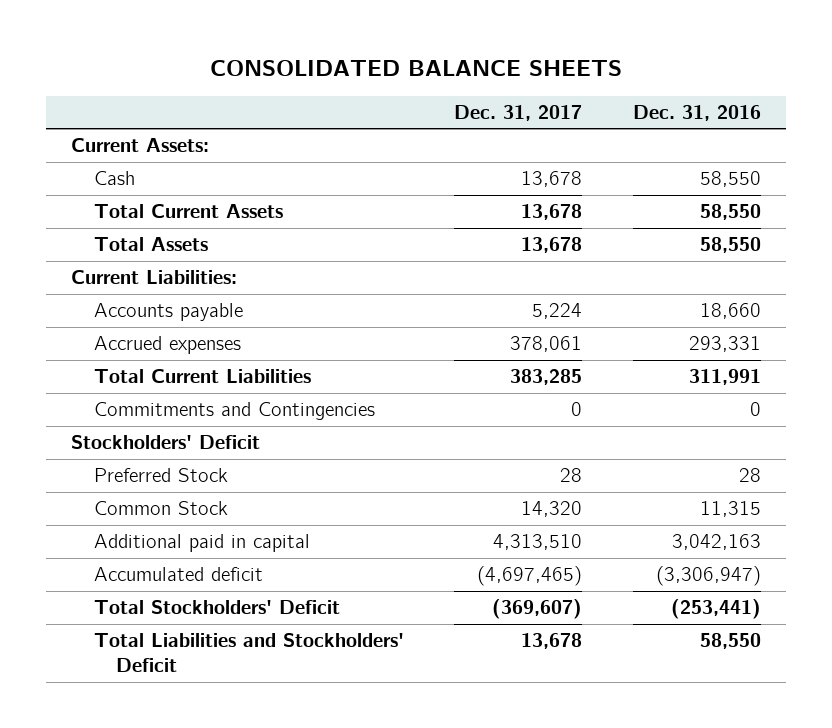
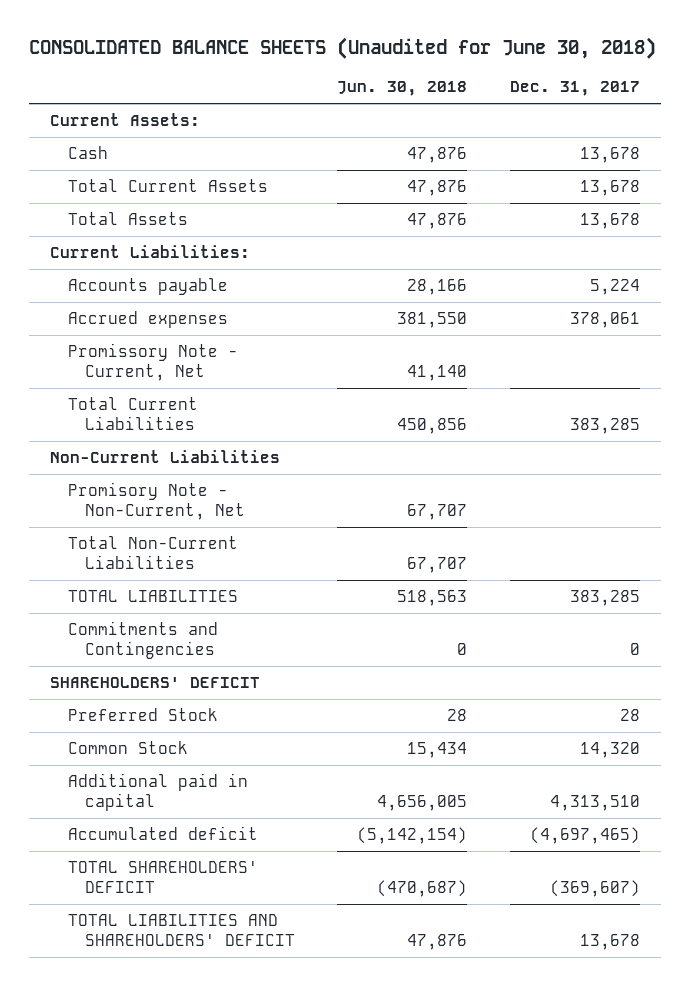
[209,60,622,77] CONSOLIDATED BALANCE SHEETS -> [29,37,657,60] CONSOLIDATED BALANCE SHEETS (Unaudited for June 30, 2018)
[632,104,761,121] Dec. 31, 2016 -> none
none -> [337,81,468,97] Jun. 30, 2018
none -> [67,342,238,381] Promissory Note - Current, Net
none -> [50,449,281,463] Non-Current Liabilities
none -> [67,481,246,520] Promisory Note - Non-Current, Net
none -> [67,535,238,569] Total Non-Current Liabilities
none -> [67,589,238,602] TOTAL LIABILITIES
[70,435,260,450] Stockholders' Deficit -> [50,676,261,688] SHAREHOLDERS' DEFICIT
[93,600,340,615] Total Stockholders' Deficit -> [67,860,258,893] TOTAL SHAREHOLDERS' DEFICIT
[93,633,404,673] Total Liabilities and Stockholders' Deficit -> [67,913,296,946] TOTAL LIABILITIES AND SHAREHOLDERS' DEFICIT

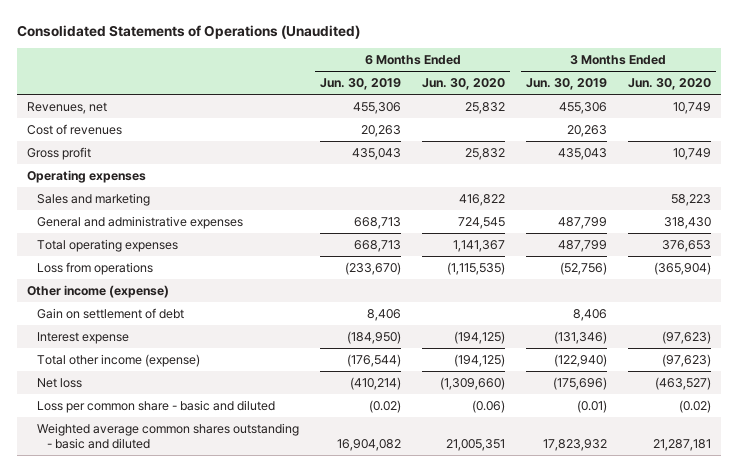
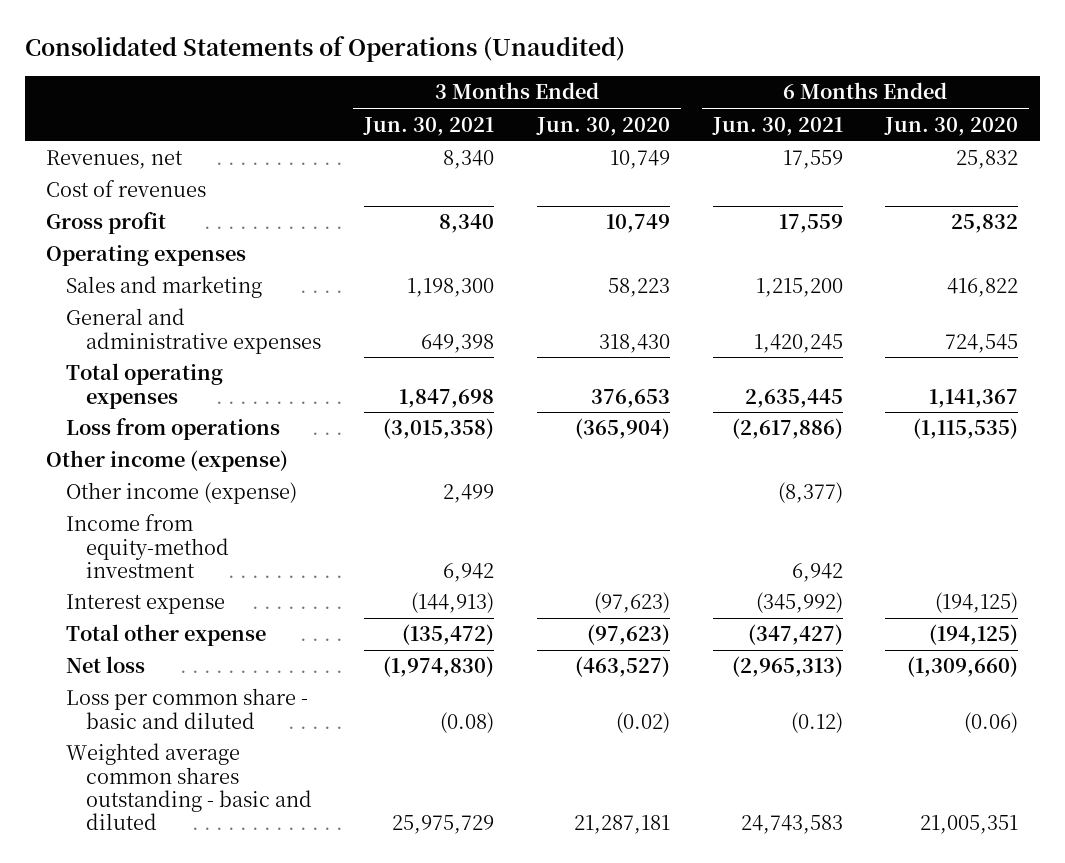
[320,78,402,91] Jun. 30, 2019 -> none
[526,78,608,91] Jun. 30, 2019 -> none
none -> [363,116,495,136] Jun. 30, 2021
none -> [711,116,843,136] Jun. 30, 2021
[37,307,185,319] Gain on settlement of debt -> none
none -> [66,482,298,505] Other income (expense)
none -> [66,514,230,578] Income from equity-method investment
[37,353,201,367] Total other income (expense) -> [66,624,267,647] Total other expense

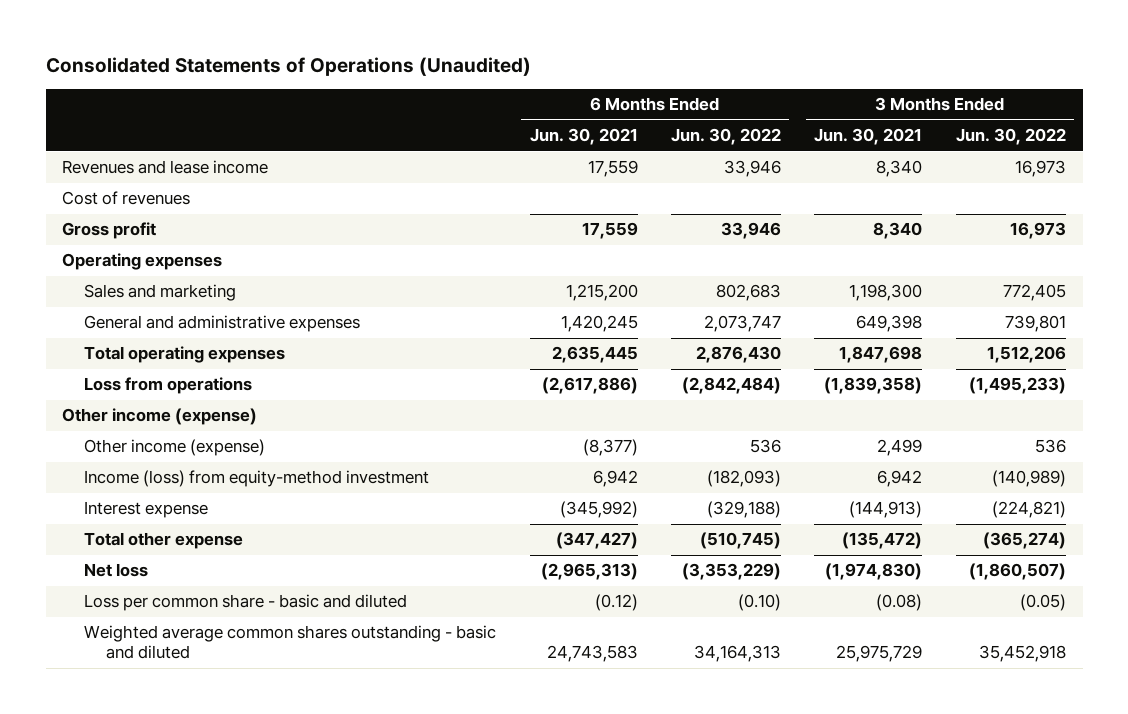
[535,116,670,136] Jun. 30, 2020 -> none
[884,116,1019,136] Jun. 30, 2020 -> none
none -> [671,128,782,146] Jun. 30, 2022
none -> [955,128,1066,146] Jun. 30, 2022
[46,150,184,170] Revenues, net -> [62,160,269,175] Revenues and lease income
[383,418,495,440] (3,015,358) -> [824,377,923,395] (1,839,358)
[66,514,230,578] Income from equity-method investment -> [84,470,430,488] Income (loss) from equity-method investment

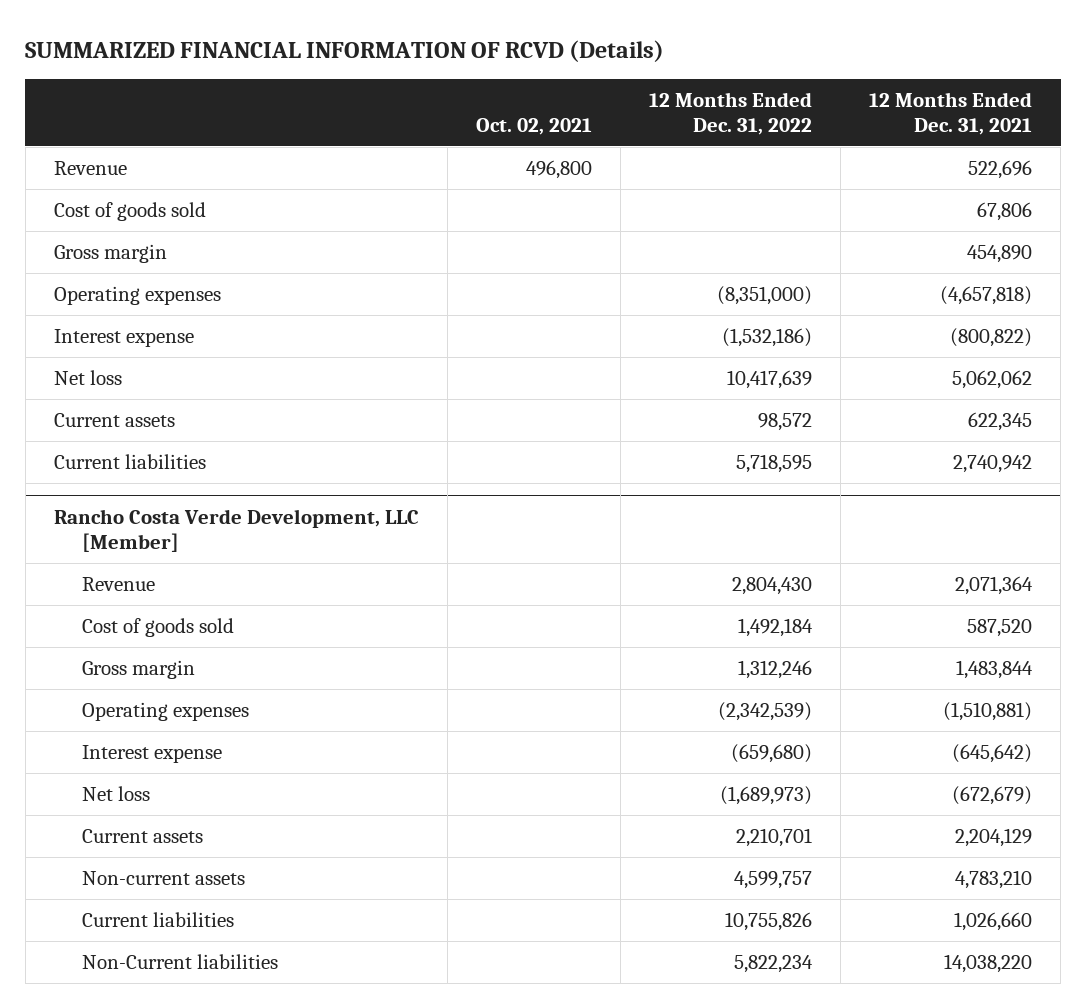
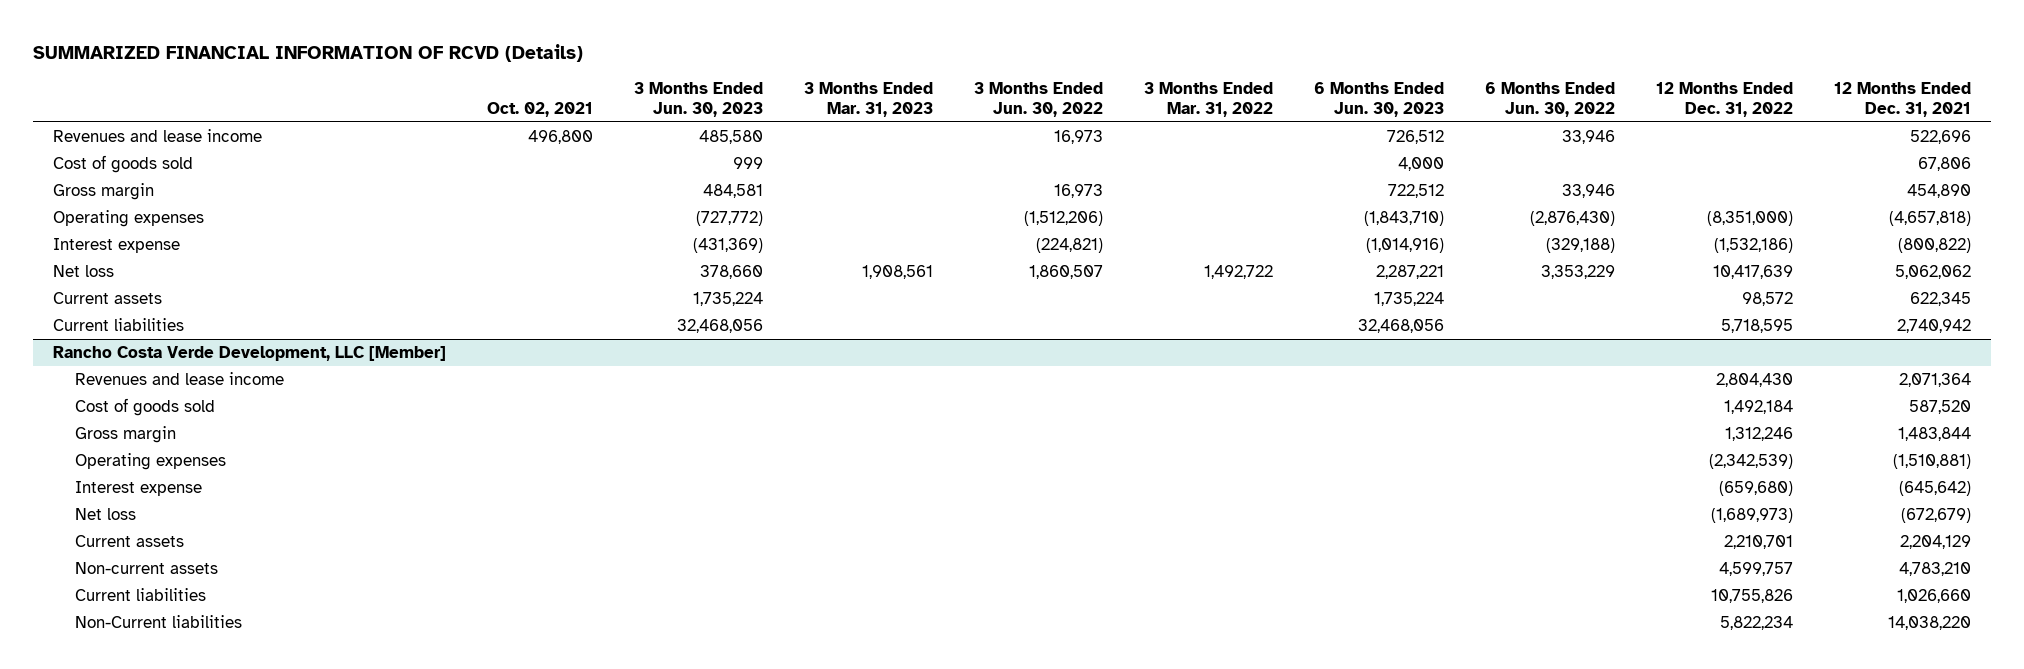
none -> [634,81,764,118] 3 Months Ended Jun. 30, 2023
none -> [804,81,934,118] 3 Months Ended Mar. 31, 2023
none -> [974,81,1104,118] 3 Months Ended Jun. 30, 2022
none -> [1143,81,1273,118] 3 Months Ended Mar. 31, 2022
none -> [1313,81,1444,118] 6 Months Ended Jun. 30, 2023
none -> [1484,81,1615,118] 6 Months Ended Jun. 30, 2022
[53,160,127,175] Revenue -> [53,128,263,142] Revenues and lease income
[81,576,155,591] Revenue -> [74,371,284,385] Revenues and lease income

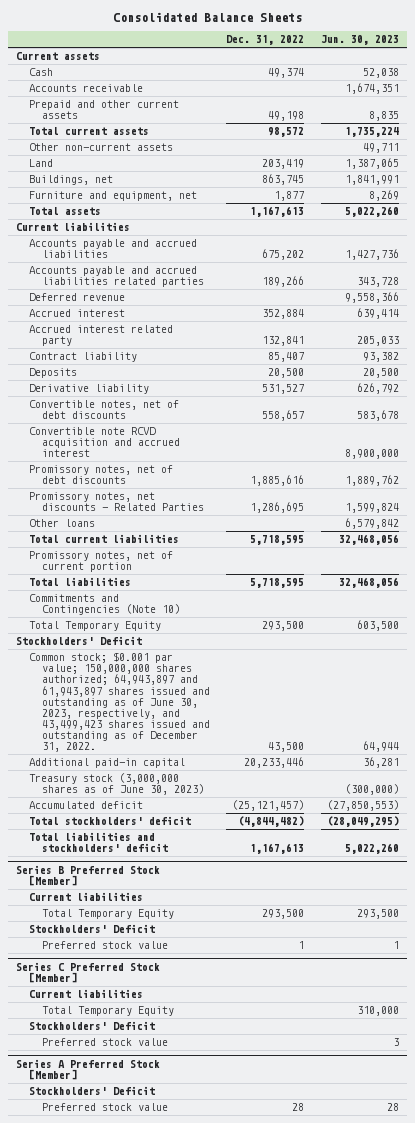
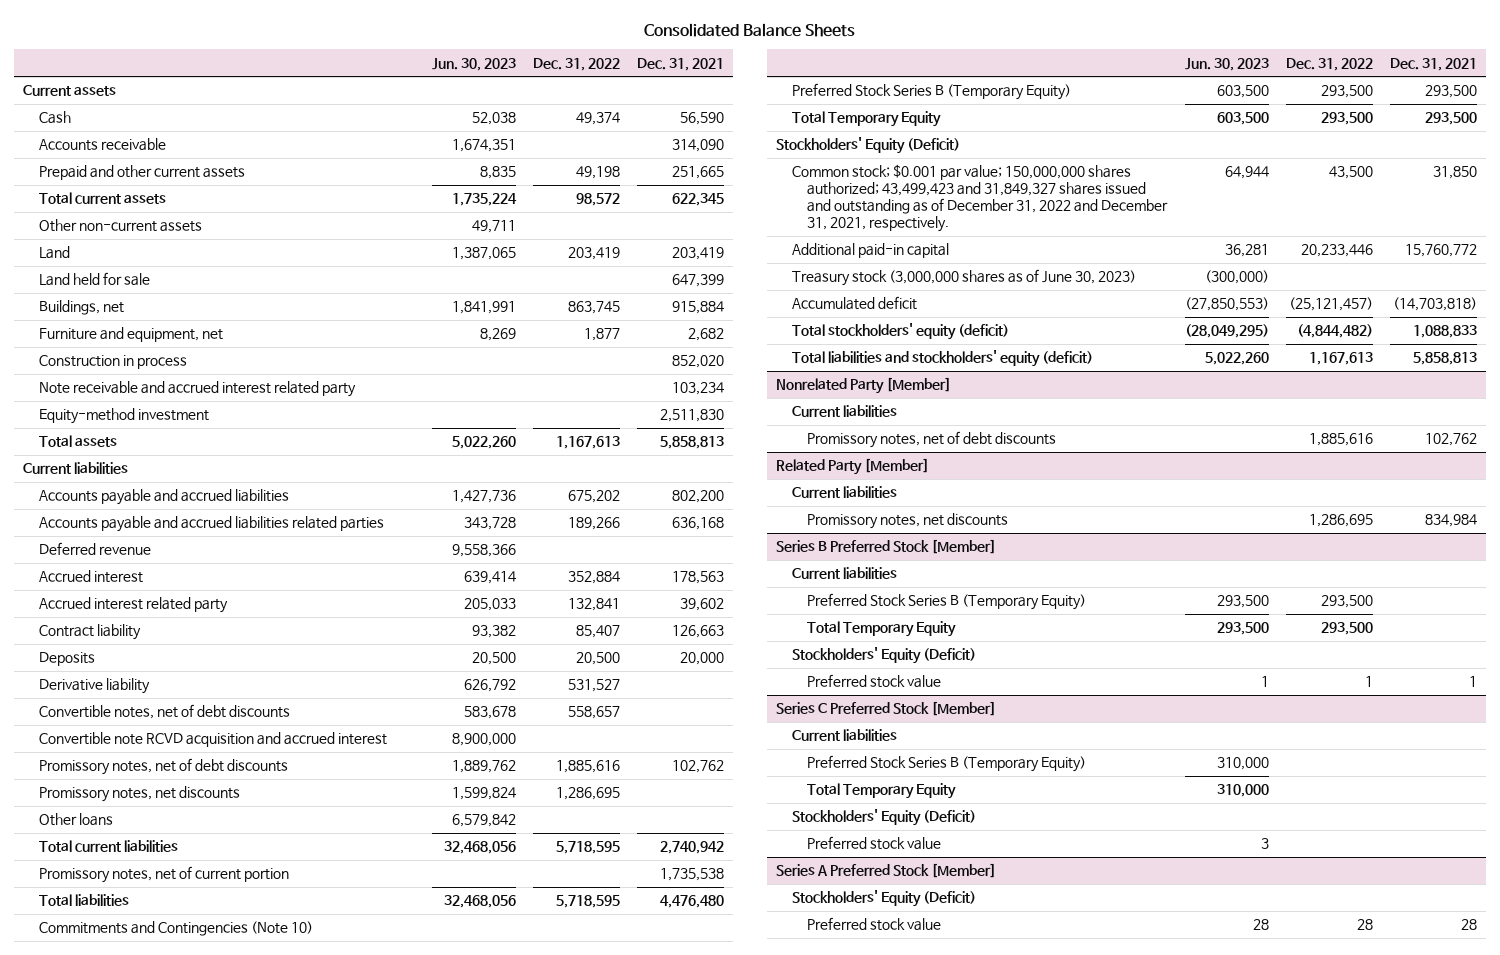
none -> [637,57,725,71] Dec. 31, 2021
none -> [38,272,150,287] Land held for sale
none -> [38,355,187,370] Construction in process
none -> [38,381,356,398] Note receivable and accrued interest related party
none -> [38,408,209,425] Equity-method investment
[29,492,205,512] Promissory notes, net discounts - Related Parties -> [38,786,240,803] Promissory notes, net discounts
none -> [791,83,1071,101] Preferred Stock Series B (Temporary Equity)
[16,636,143,646] Stockholders' Deficit -> [775,137,960,155] Stockholders' Equity (Deficit)
[29,652,211,753] Common stock; $0.001 par value; 150,000,000 shares authorized; 64,943,897 and 61,943,897 shares issued and outstanding as of June 30, 2023, respectively, and 43,499,423 shares issued and outstanding as of December 31, 2022. -> [791,164,1169,233] Common stock; $0.001 par value; 150,000,000 shares authorized; 43,499,423 and 31,849,327 shares issued and outstanding as of December 31, 2022 and December 31, 2021, respectively.
[29,816,192,826] Total stockholders' deficit -> [791,323,1009,341] Total stockholders' equity (deficit)
[29,832,169,853] Total liabilities and stockholders' deficit -> [791,350,1093,368] Total liabilities and stockholders' equity (deficit)
none -> [775,377,951,395] Nonrelated Party [Member]
none -> [791,405,897,418] Current liabilities
none -> [807,431,1057,449] Promissory notes, net of debt discounts
none -> [775,458,929,476] Related Party [Member]
none -> [791,486,897,499] Current liabilities
none -> [807,513,1009,530] Promissory notes, net discounts
none -> [807,593,1087,611] Preferred Stock Series B (Temporary Equity)
[29,924,156,934] Stockholders' Deficit -> [791,647,976,665] Stockholders' Equity (Deficit)
none -> [807,755,1087,773] Preferred Stock Series B (Temporary Equity)
[29,1021,156,1031] Stockholders' Deficit -> [791,809,976,827] Stockholders' Equity (Deficit)
[29,1086,156,1096] Stockholders' Deficit -> [791,890,976,908] Stockholders' Equity (Deficit)

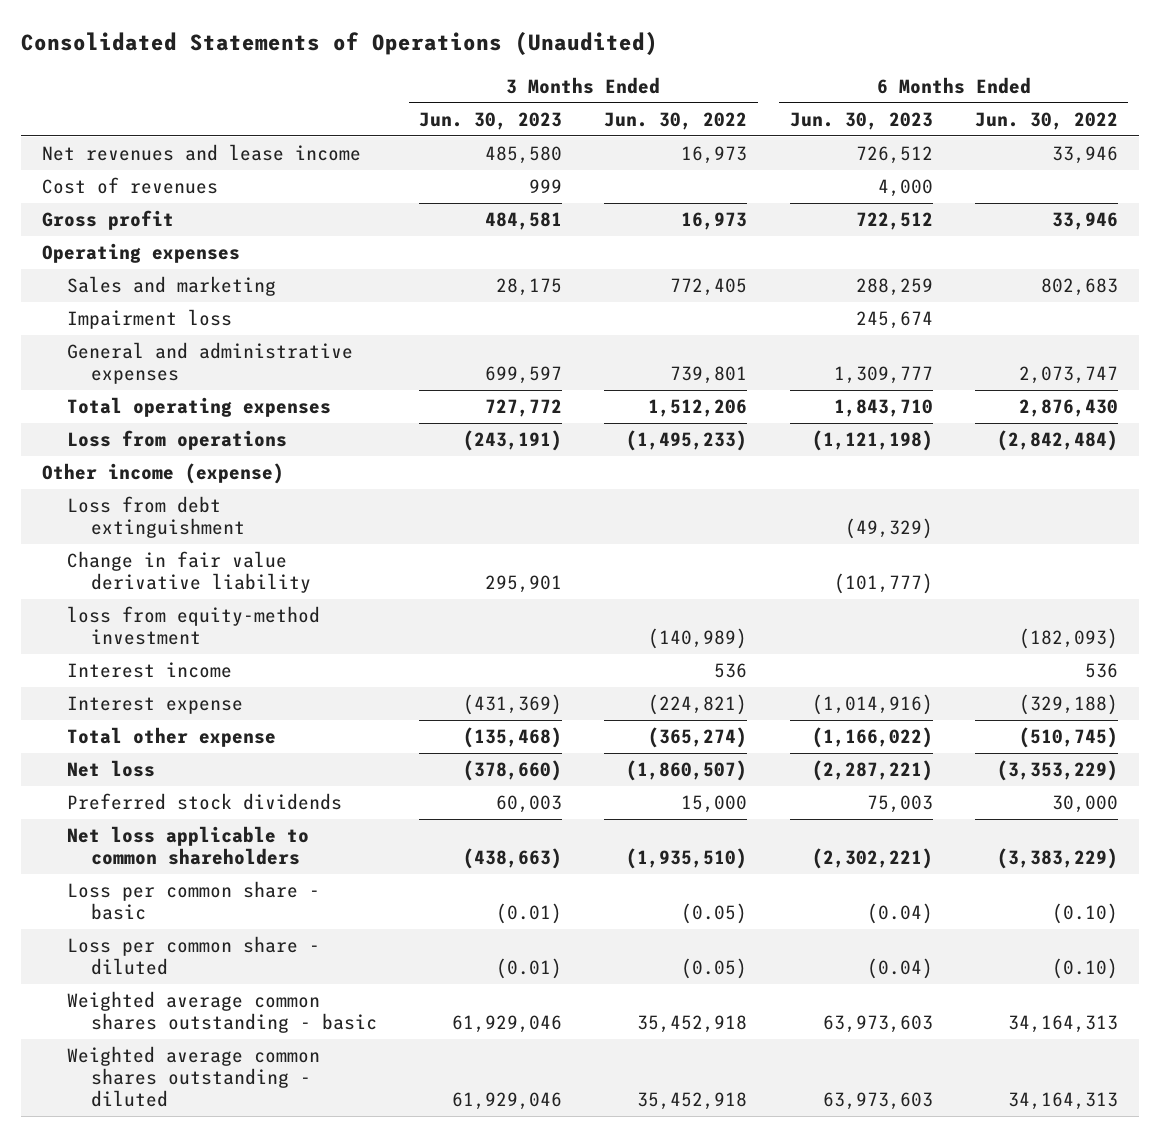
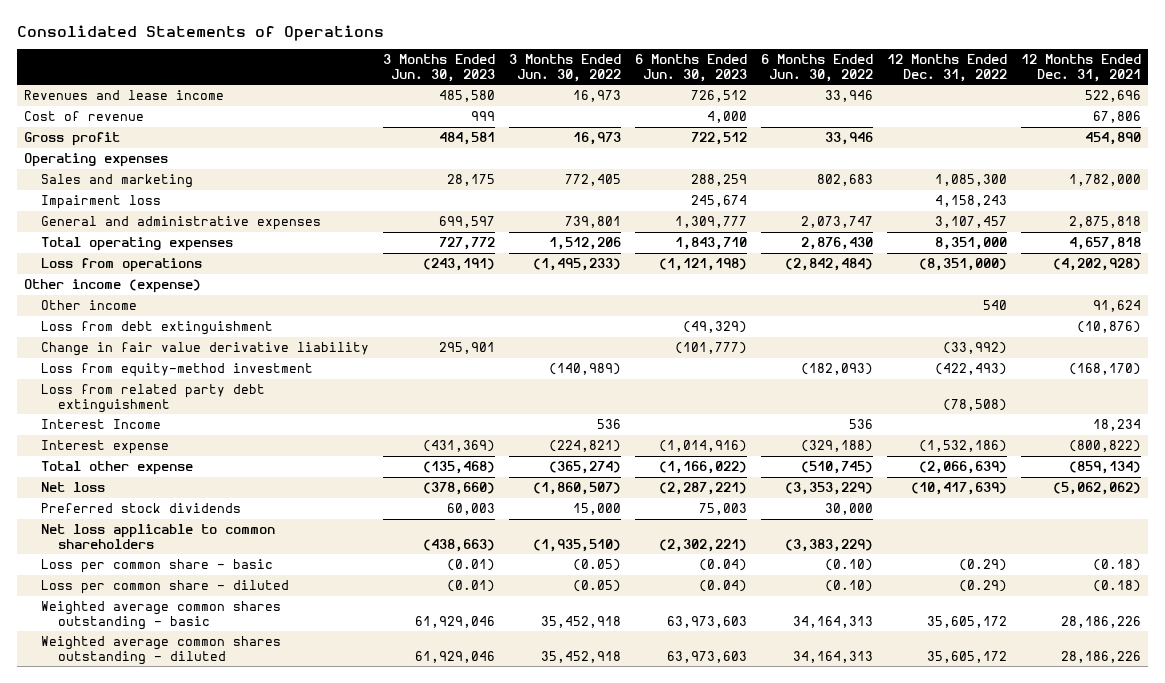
[20,32,658,56] Consolidated Statements of Operations (Unaudited) -> [17,24,385,41] Consolidated Statements of Operations
none -> [887,54,1008,82] 12 Months Ended Dec. 31, 2022
none -> [1021,54,1142,82] 12 Months Ended Dec. 31, 2021
[42,144,362,162] Net revenues and lease income -> [24,90,225,101] Revenues and lease income
[42,177,219,195] Cost of revenues -> [24,111,145,122] Cost of revenue
none -> [41,300,138,311] Other income
[66,606,320,646] loss from equity-method investment -> [41,363,314,378] Loss from equity-method investment
none -> [41,384,266,413] Loss from related party debt extinguishment
[66,662,232,679] Interest income -> [41,419,162,430] Interest Income

